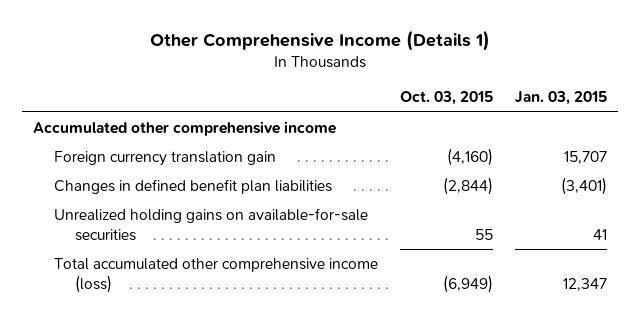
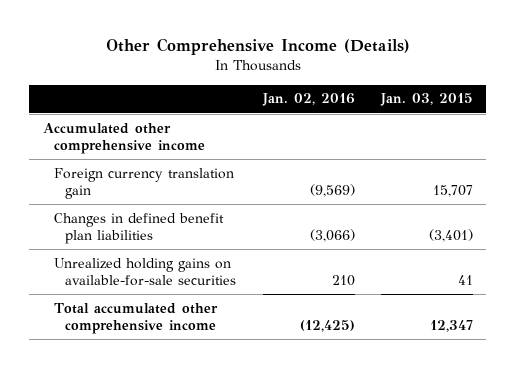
[149,30,490,52] Other Comprehensive Income (Details 1) -> [105,38,410,56] Other Comprehensive Income (Details)
[399,91,493,106] Oct. 03, 2015 -> none
none -> [261,93,355,107] Jan. 02, 2016
[53,257,378,293] Total accumulated other comprehensive income (loss) -> [54,302,219,334] Total accumulated other comprehensive income

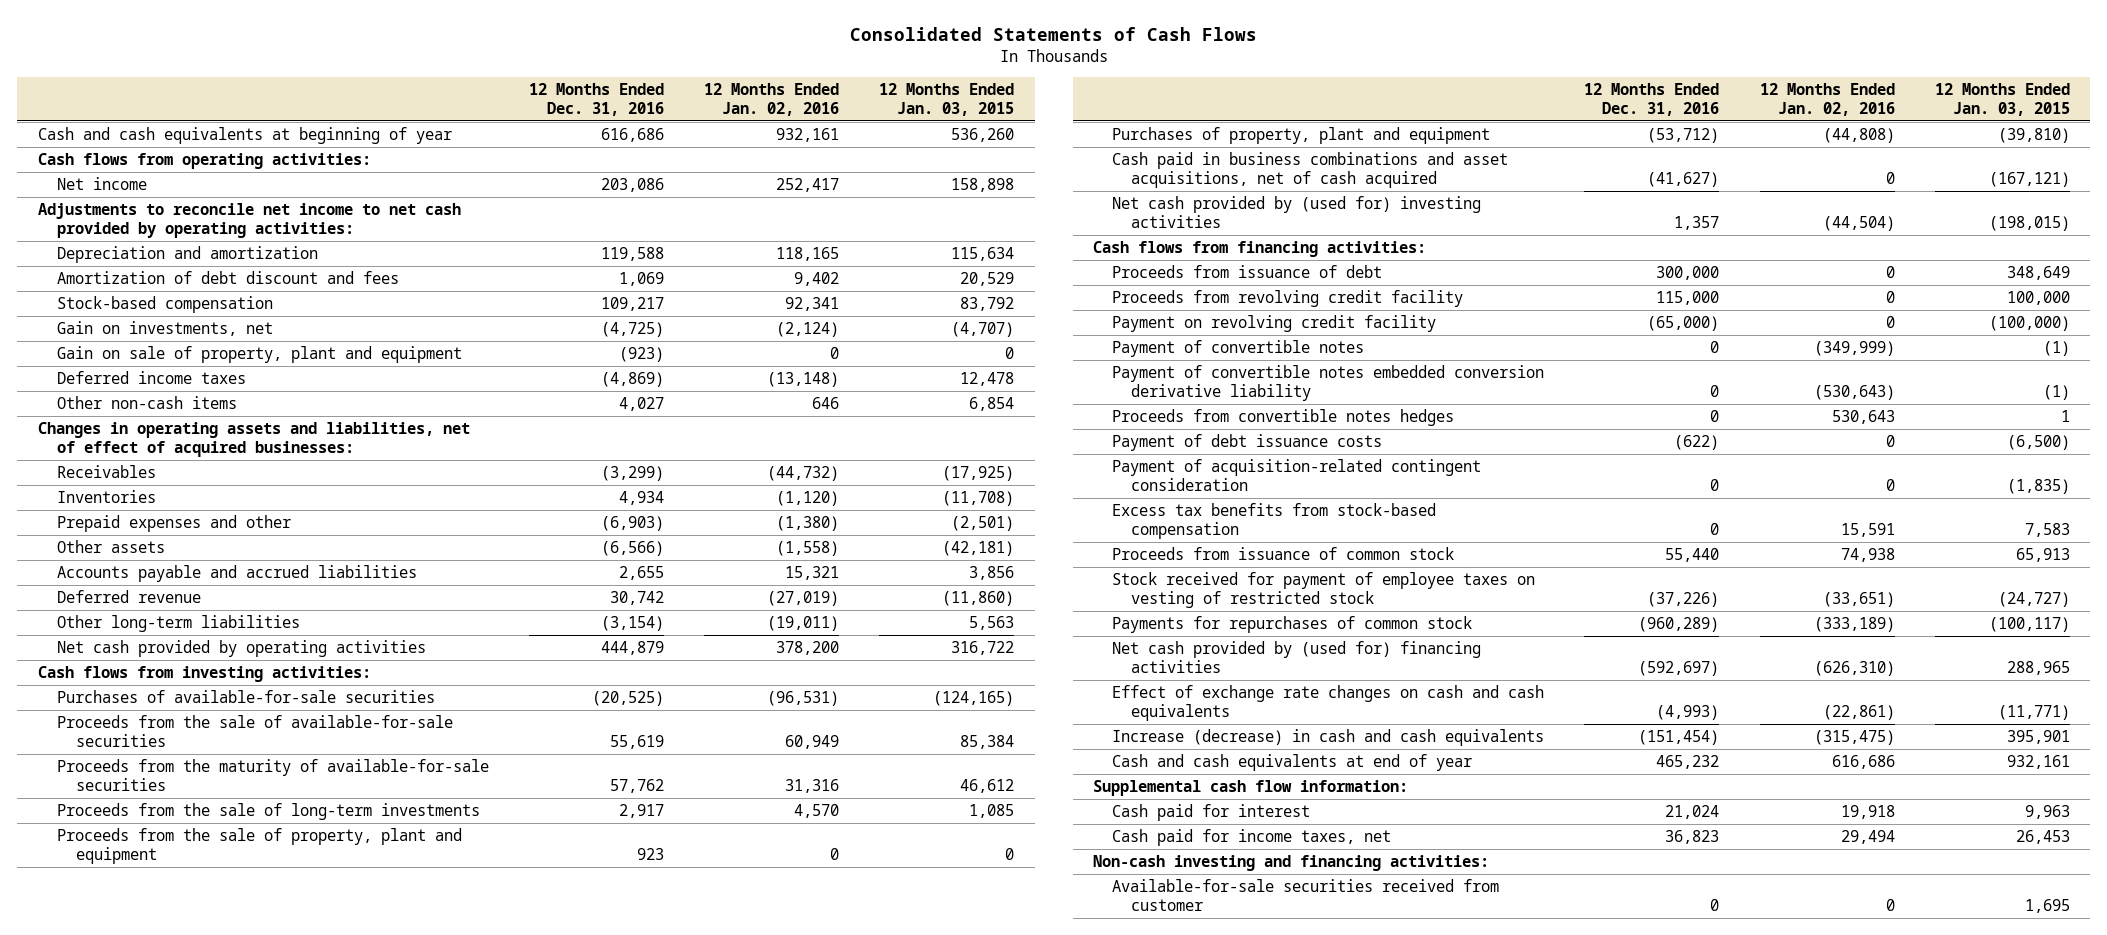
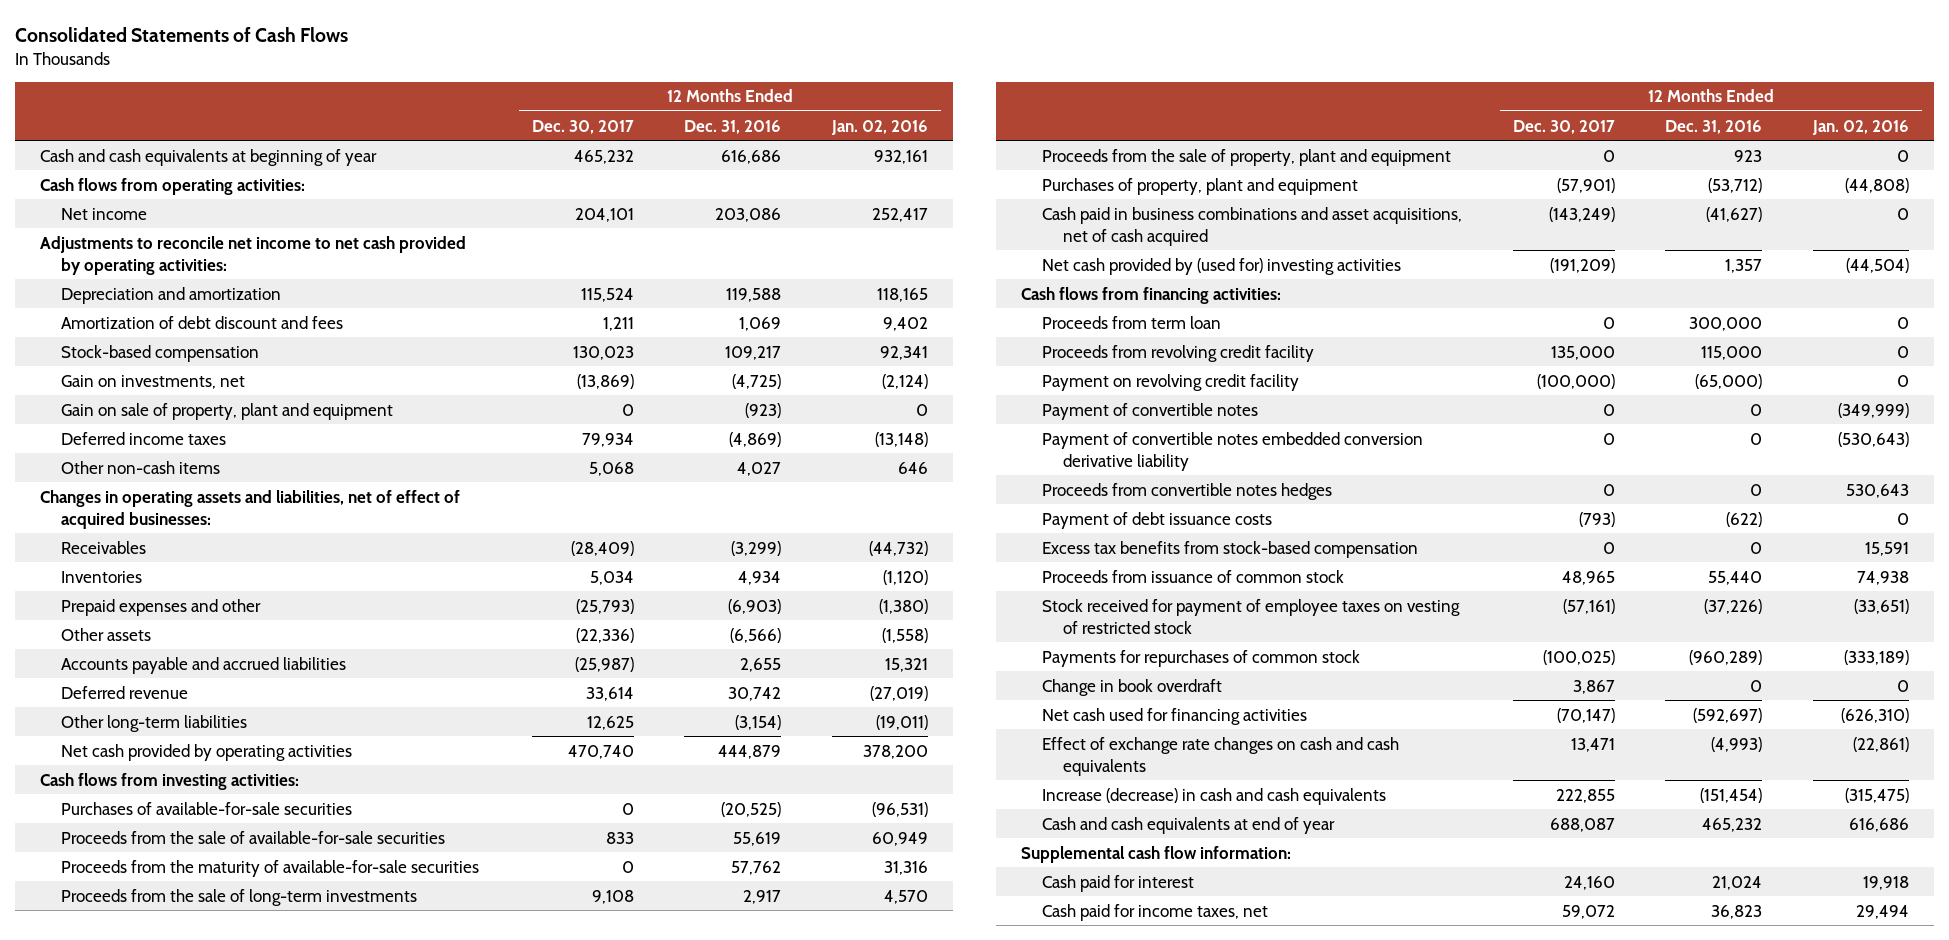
[879,83,1015,116] 12 Months Ended Jan. 03, 2015 -> none
none -> [531,119,634,134] Dec. 30, 2017
[1112,264,1383,278] Proceeds from issuance of debt -> [1042,315,1222,329] Proceeds from term loan
[1112,458,1482,491] Payment of acquisition-related contingent consideration -> none
none -> [1042,678,1223,696] Change in book overdraft
[1112,640,1482,673] Net cash provided by (used for) financing activities -> [1042,707,1308,725] Net cash used for financing activities
[1093,854,1490,871] Non-cash investing and financing activities: -> none
[1112,878,1500,911] Available-for-sale securities received from customer -> none

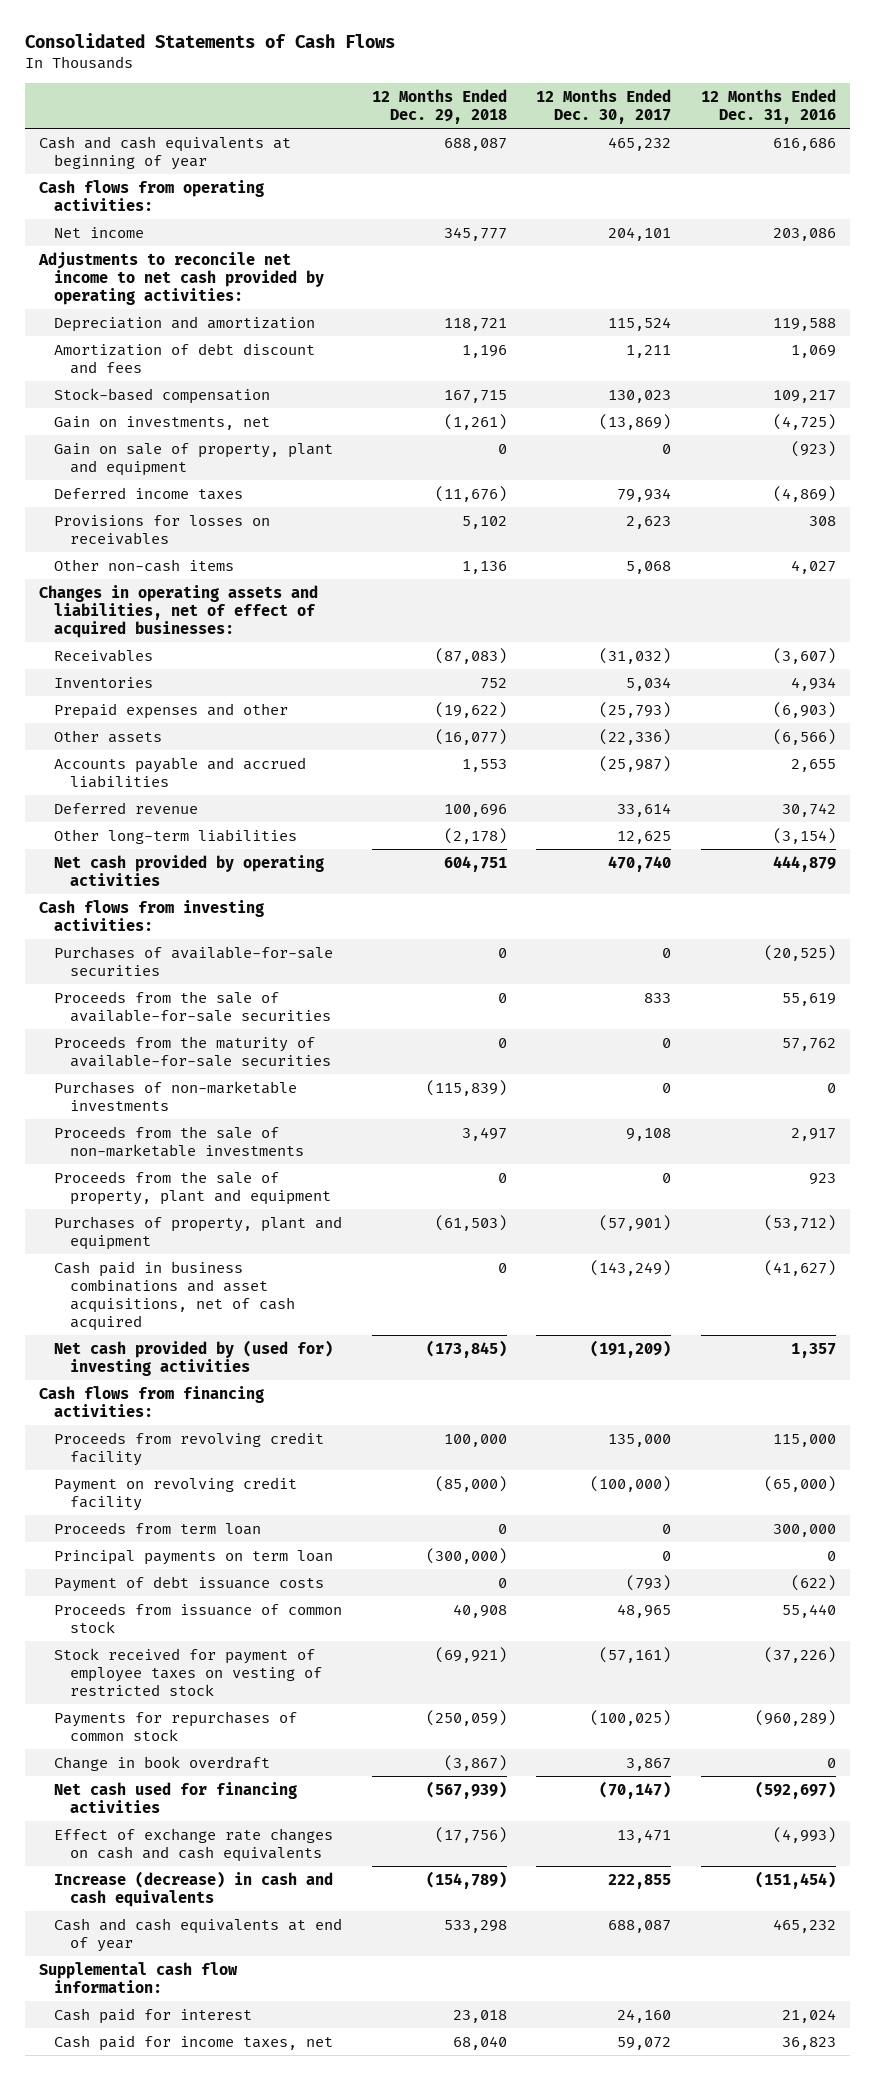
[830,119,928,135] Jan. 02, 2016 -> none
none -> [371,88,507,124] 12 Months Ended Dec. 29, 2018
none -> [54,514,271,545] Provisions for losses on receivables
[570,540,634,556] (28,409) -> [599,647,672,664] (31,032)
[731,540,782,556] (3,299) -> [772,647,836,664] (3,607)
none -> [54,1080,298,1111] Purchases of non-marketable investments
[61,888,418,906] Proceeds from the sale of long-term investments -> [54,1125,304,1157] Proceeds from the sale of non-marketable investments
[1042,402,1259,420] Payment of convertible notes -> none
[1042,431,1424,471] Payment of convertible notes embedded conversion derivative liability -> none
[1042,482,1333,500] Proceeds from convertible notes hedges -> none
[1042,315,1222,329] Proceeds from term loan -> [54,1521,262,1535] Proceeds from term loan
none -> [54,1549,334,1565] Principal payments on term loan
[1042,540,1419,558] Excess tax benefits from stock-based compensation -> none

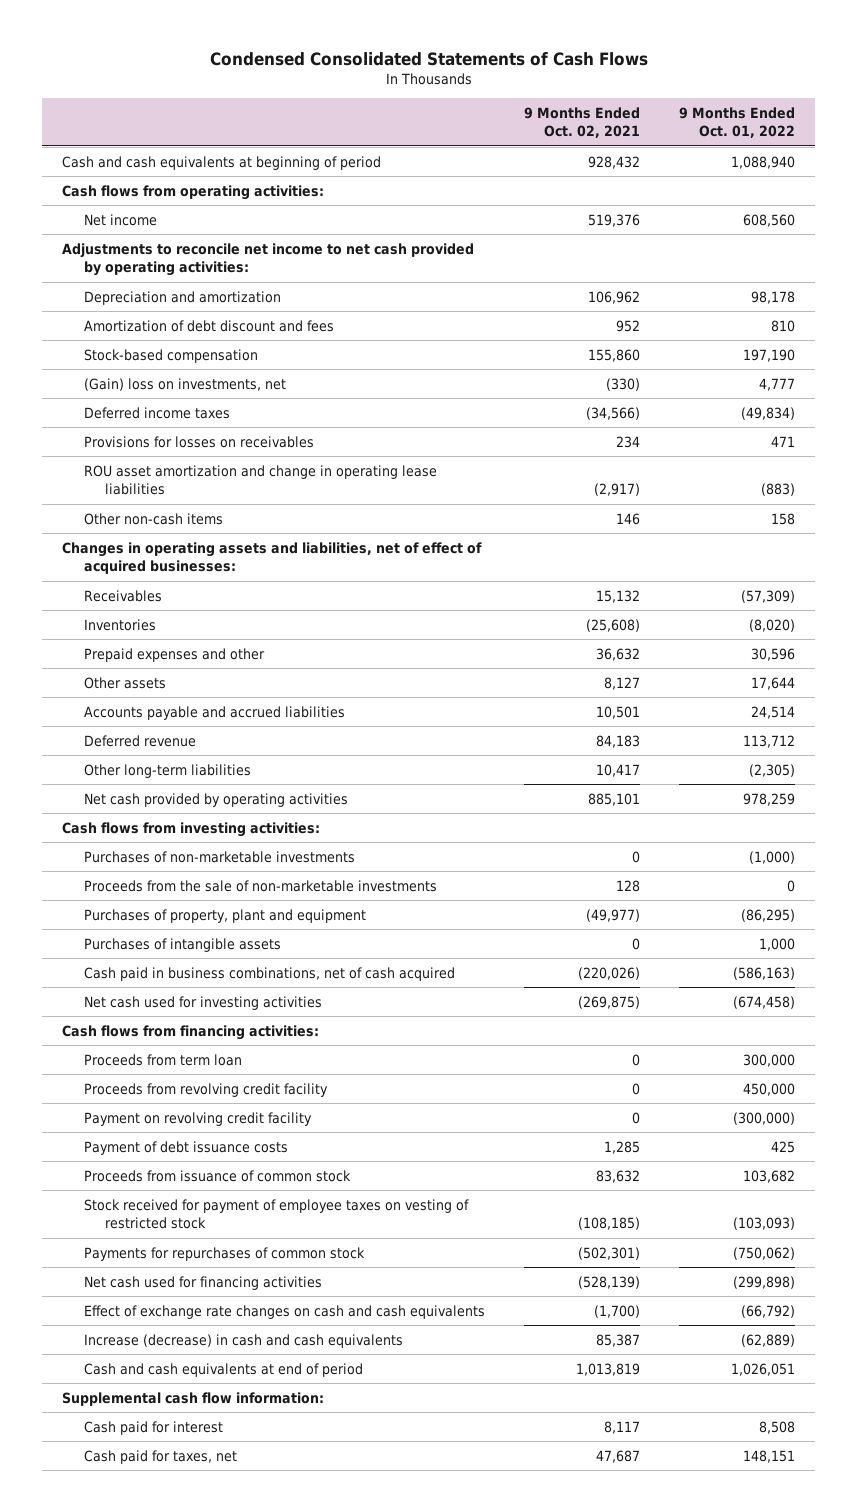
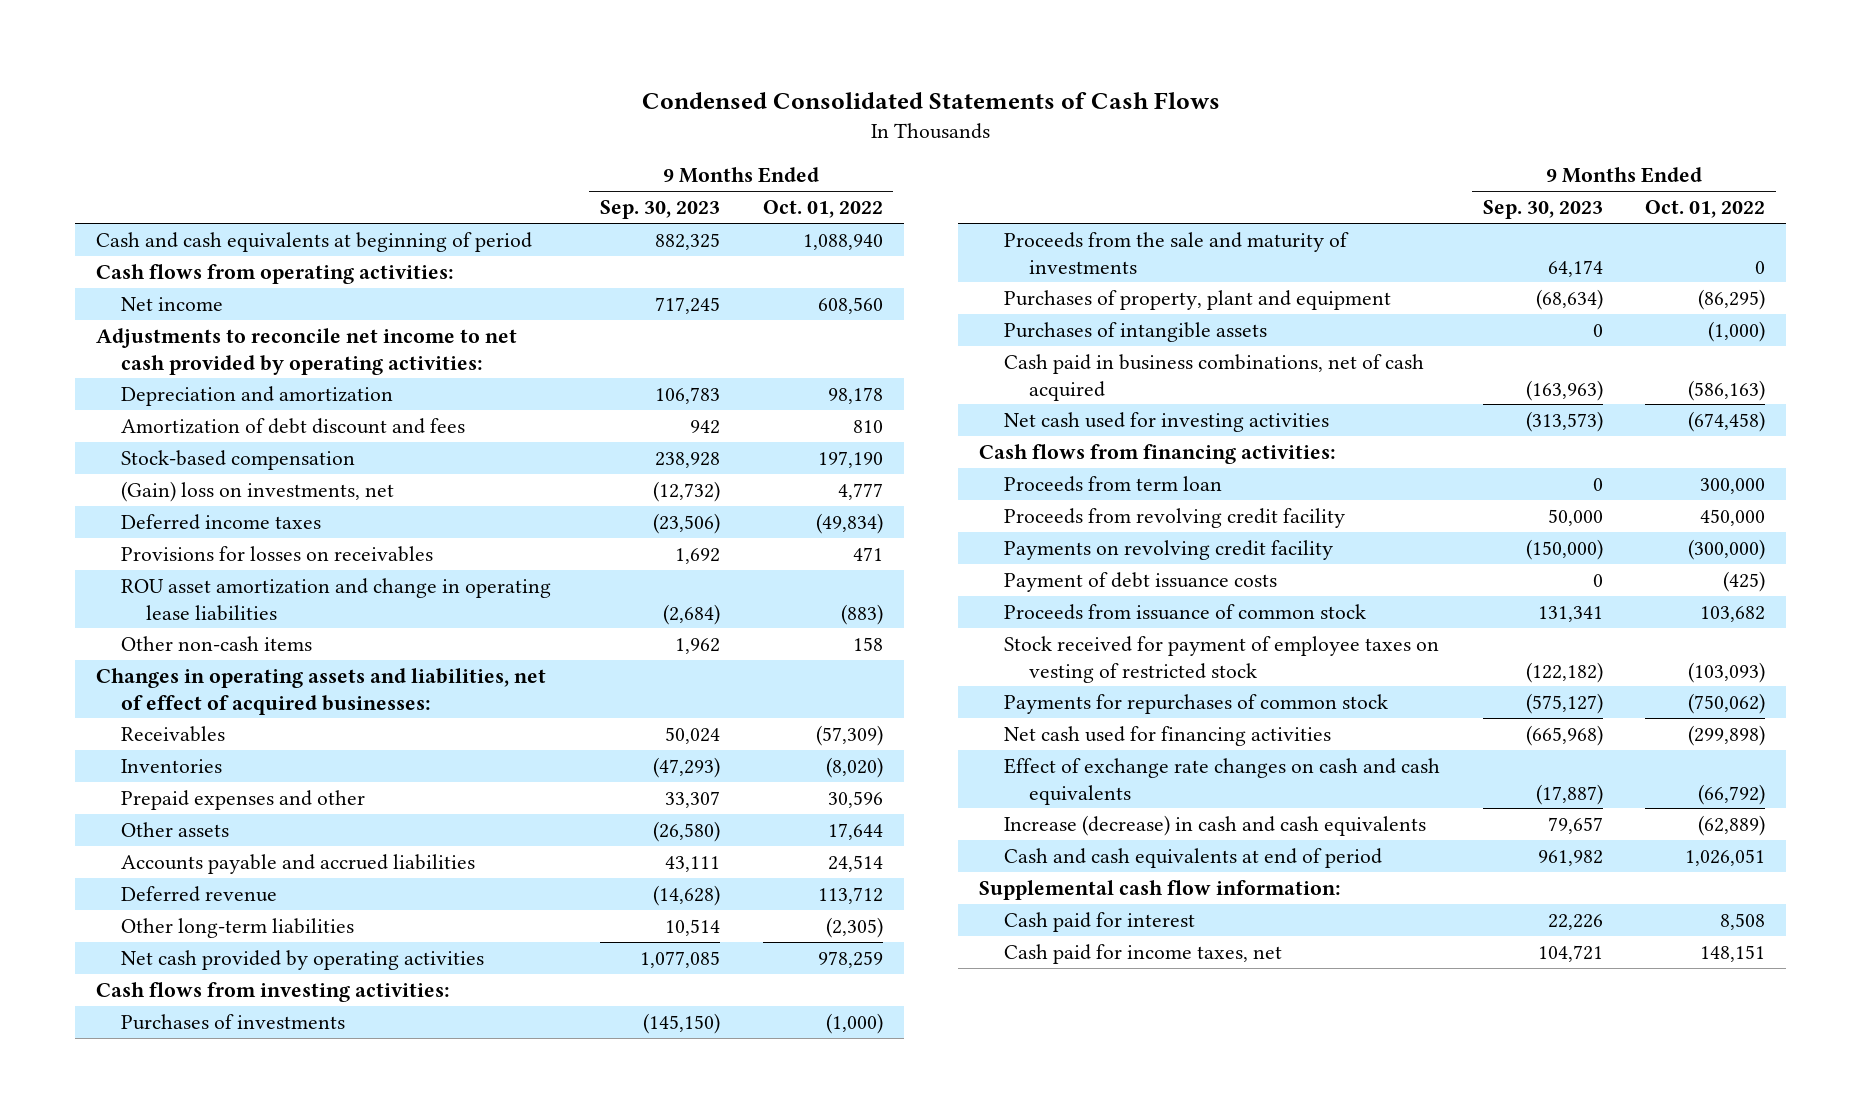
[524,106,641,139] 9 Months Ended Oct. 02, 2021 -> none
none -> [599,200,720,220] Sep. 30, 2023
[83,850,355,863] Purchases of non-marketable investments -> [121,1013,346,1030] Purchases of investments
[83,879,437,892] Proceeds from the sale of non-marketable investments -> [1004,231,1350,274] Proceeds from the sale and maturity of investments
[759,937,796,951] 1,000 -> [1708,320,1766,342] (1,000)
[83,1111,312,1126] Payment on revolving credit facility -> [1004,539,1334,560] Payments on revolving credit facility
[771,1140,796,1153] 425 -> [1723,570,1766,592] (425)
[83,1449,237,1464] Cash paid for taxes, net -> [1004,943,1283,964] Cash paid for income taxes, net

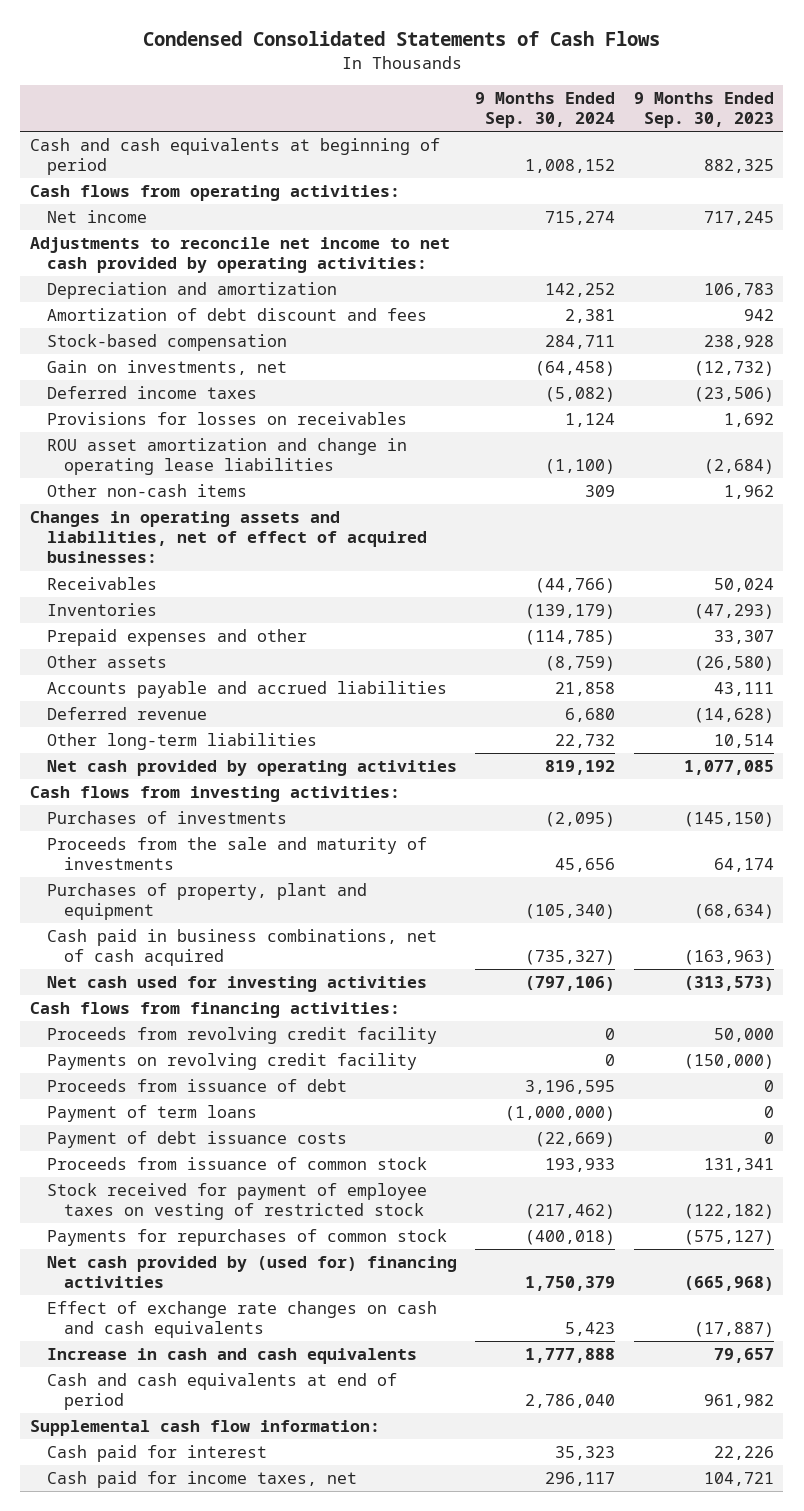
[762,200,883,219] Oct. 01, 2022 -> none
none -> [475,92,616,129] 9 Months Ended Sep. 30, 2024
[121,480,395,502] (Gain) loss on investments, net -> [46,359,287,375] Gain on investments, net
[1004,321,1268,342] Purchases of intangible assets -> none
[1004,475,1223,492] Proceeds from term loan -> none
none -> [46,1078,347,1092] Proceeds from issuance of debt
none -> [46,1104,257,1122] Payment of term loans
[1004,725,1332,746] Net cash used for financing activities -> [46,1255,457,1289] Net cash provided by (used for) financing activities
[1004,814,1427,836] Increase (decrease) in cash and cash equivalents -> [46,1347,417,1364] Increase in cash and cash equivalents

